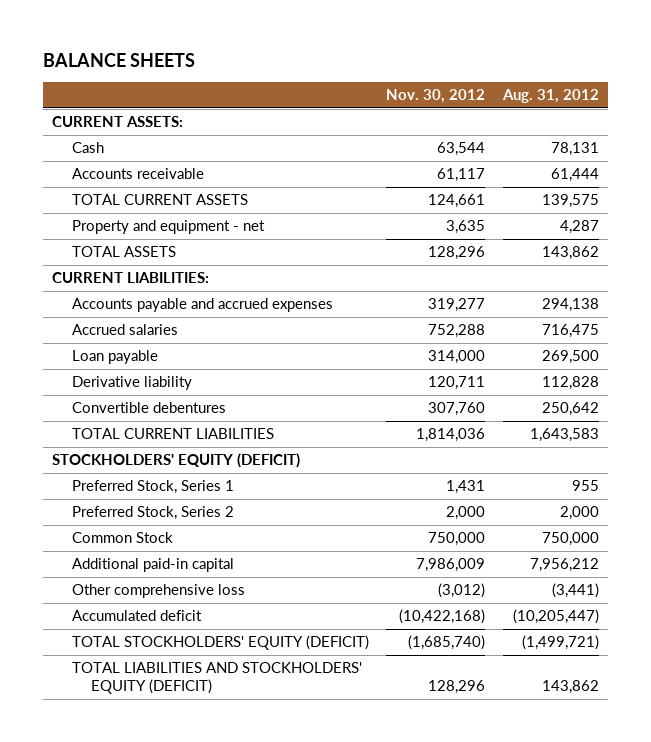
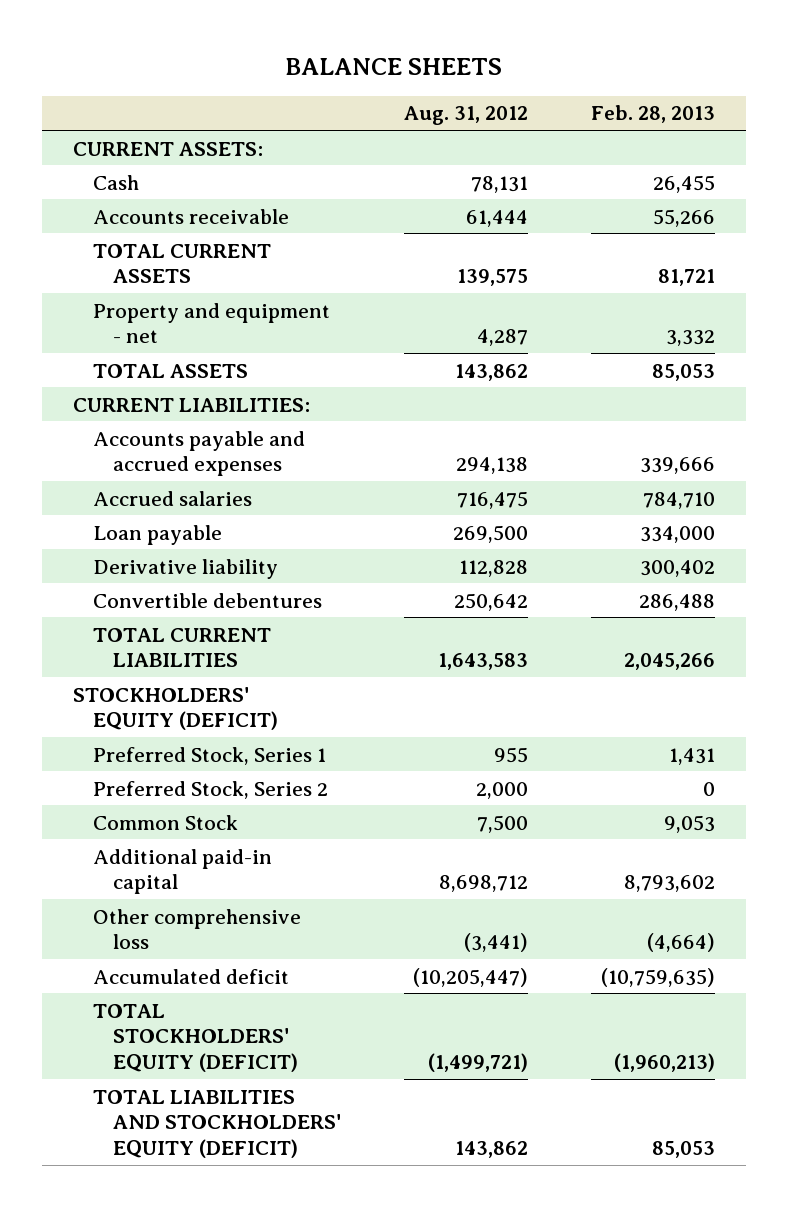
[386,89,486,104] Nov. 30, 2012 -> none
none -> [590,105,715,124] Feb. 28, 2013
[541,532,599,547] 750,000 -> [476,814,528,833] 7,500
[529,558,599,573] 7,956,212 -> [438,875,528,893] 8,698,712

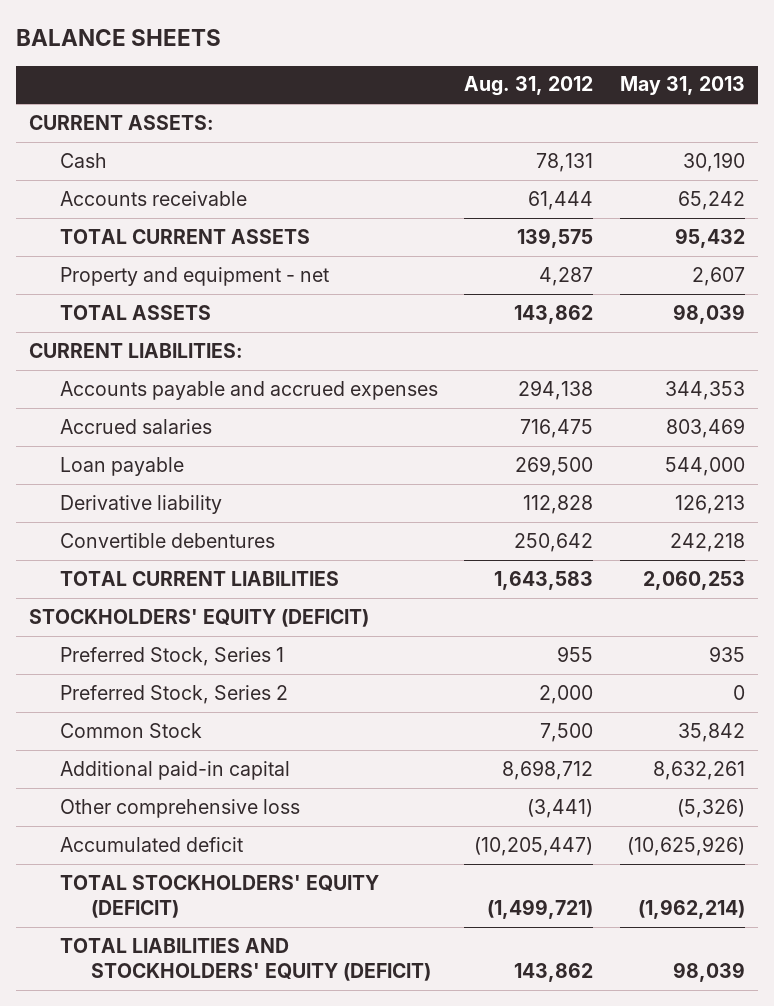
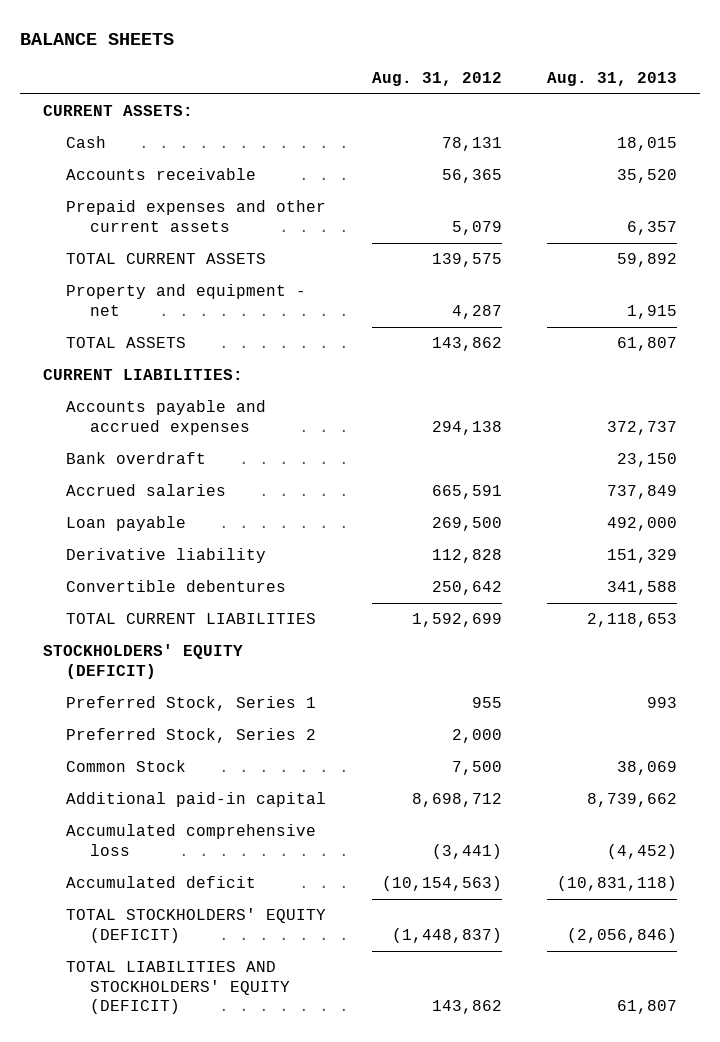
[619,76,745,96] May 31, 2013 -> none
none -> [547,71,678,86] Aug. 31, 2013
[528,190,594,210] 61,444 -> [441,169,502,184] 56,365
none -> [66,200,327,232] Prepaid expenses and other current assets
none -> [66,452,207,465] Bank overdraft
[520,418,594,438] 716,475 -> [431,485,502,500] 665,591
[494,570,594,590] 1,643,583 -> [411,613,502,628] 1,592,699
[60,798,301,818] Other comprehensive loss -> [66,824,317,856] Accumulated comprehensive loss
[474,836,594,856] (10,205,447) -> [381,876,502,892] (10,154,563)
[487,898,594,919] (1,499,721) -> [391,927,502,943] (1,448,837)

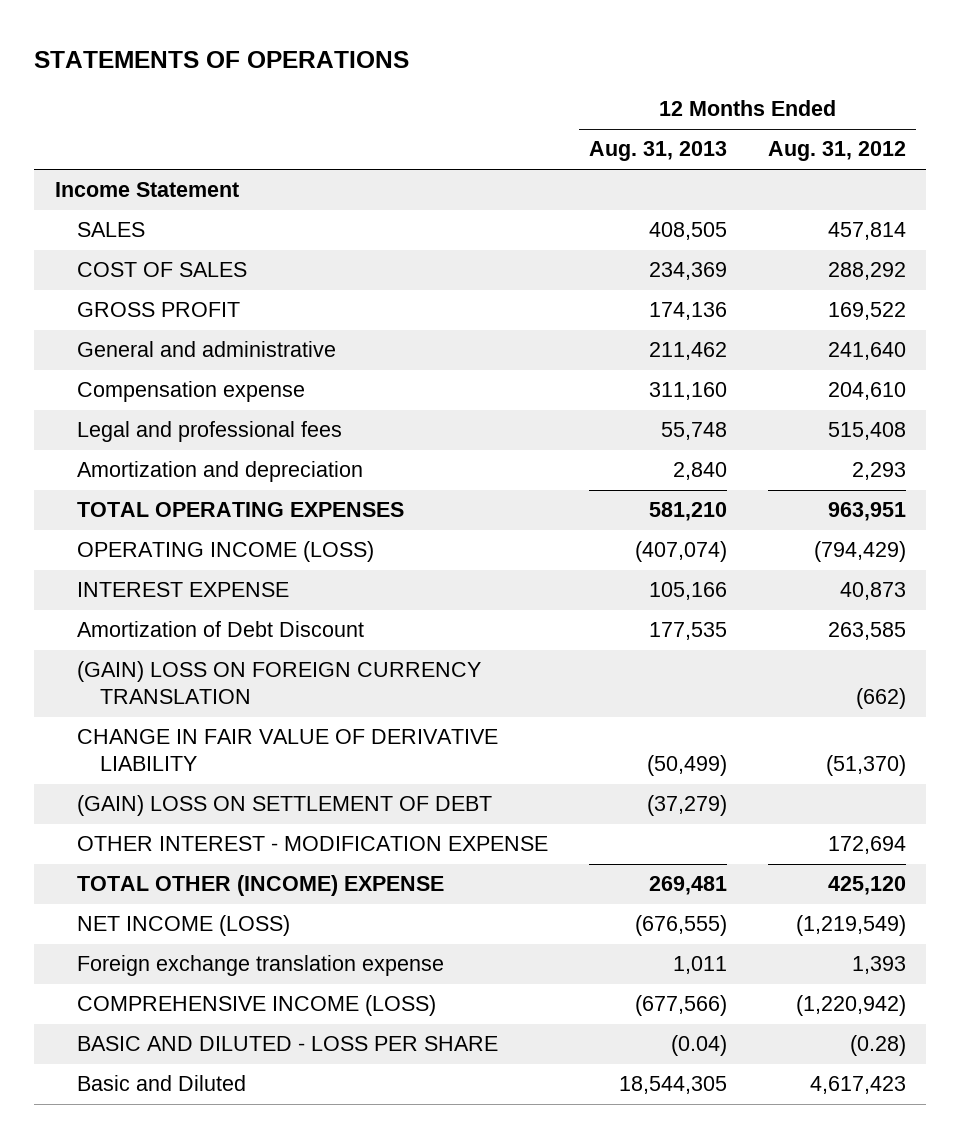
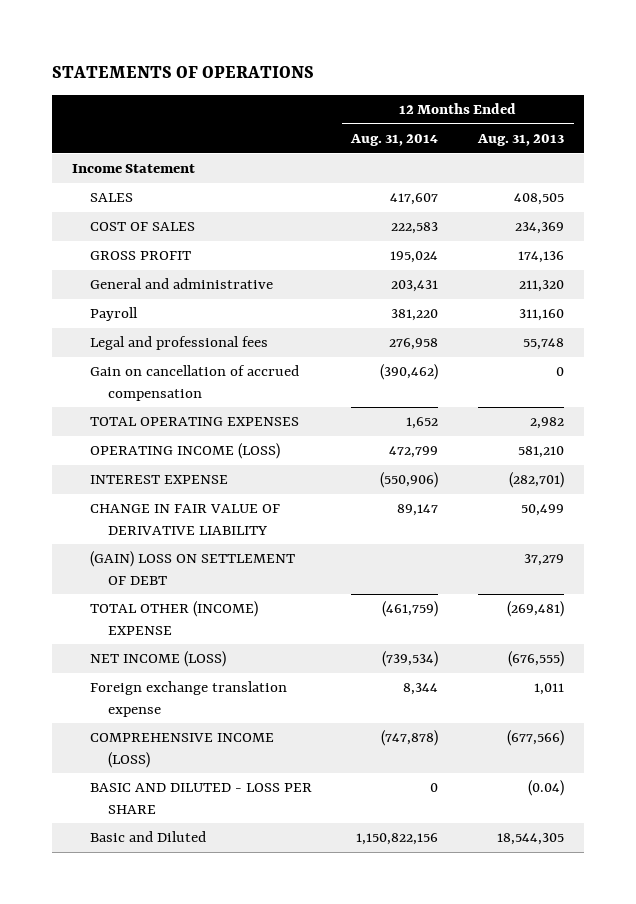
[767,141,906,162] Aug. 31, 2012 -> none
none -> [350,133,439,146] Aug. 31, 2014
[649,342,728,361] 211,462 -> [519,280,565,293] 211,320
[77,381,306,403] Compensation expense -> [89,307,138,322] Payroll
[77,461,364,483] Amortization and depreciation -> none
[77,621,365,638] Amortization of Debt Discount -> none
[77,661,482,705] (GAIN) LOSS ON FOREIGN CURRENCY TRANSLATION -> none
[77,836,549,852] OTHER INTEREST - MODIFICATION EXPENSE -> none
none -> [89,365,299,401] Gain on cancellation of accrued compensation
[649,502,728,522] 581,210 -> [530,417,565,430] 2,982
[635,541,728,563] (407,074) -> [518,446,565,459] 581,210
[649,582,728,601] 105,166 -> [509,472,565,489] (282,701)
[647,755,728,777] (50,499) -> [521,504,565,517] 50,499
[647,795,728,817] (37,279) -> [524,554,565,567] 37,279
[649,876,728,896] 269,481 -> [507,601,565,618] (269,481)

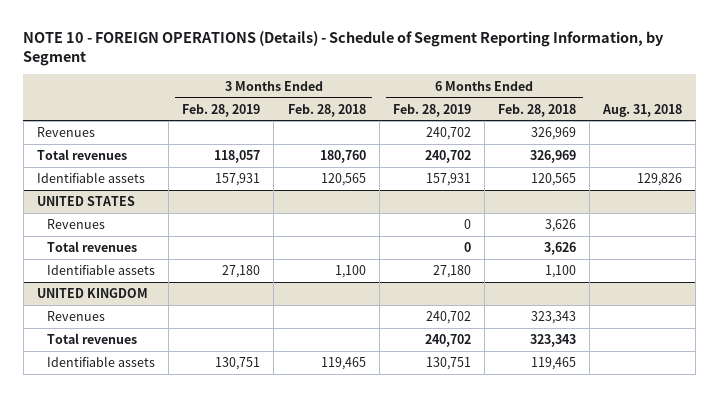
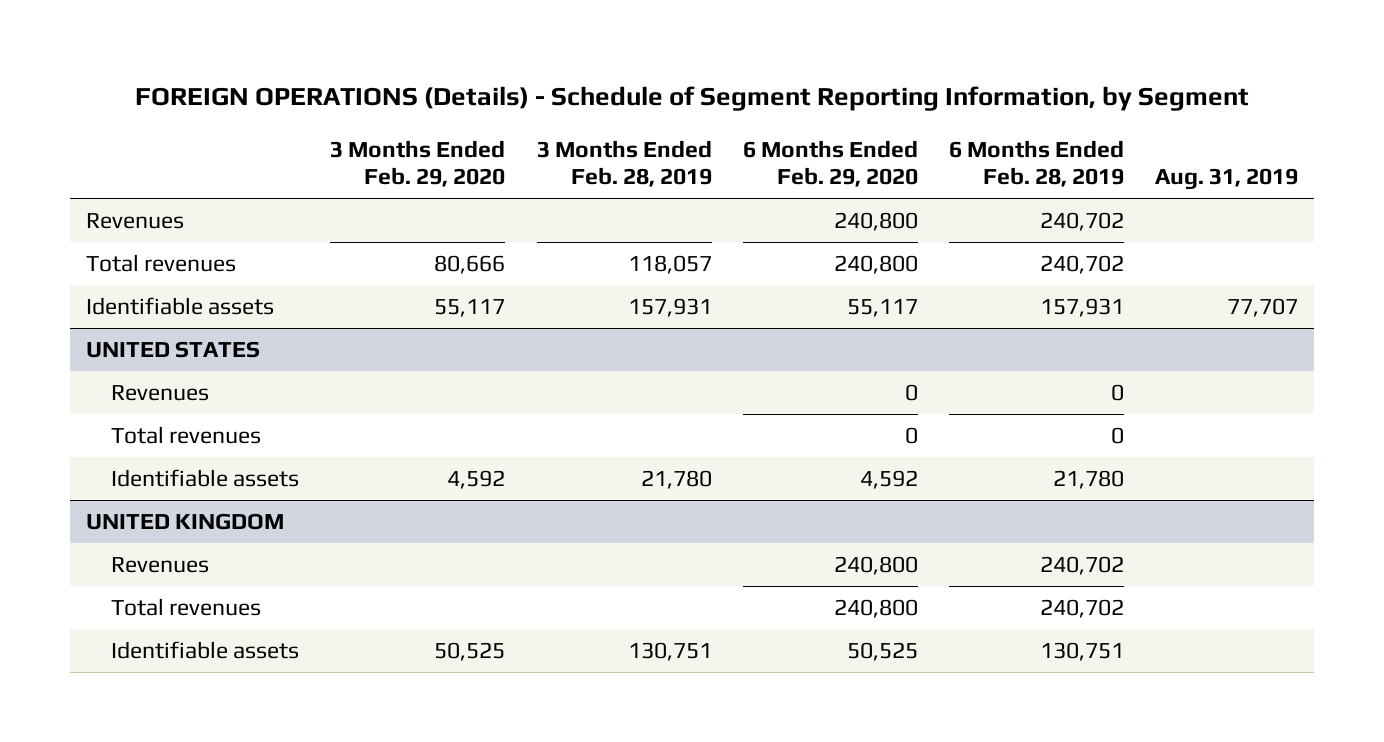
[23,30,665,67] NOTE 10 - FOREIGN OPERATIONS (Details) - Schedule of Segment Reporting Information, by Segment -> [135,86,1250,112] FOREIGN OPERATIONS (Details) - Schedule of Segment Reporting Information, by Segment
[287,103,366,117] Feb. 28, 2018 -> none
[497,103,576,117] Feb. 28, 2018 -> none
[602,103,683,117] Aug. 31, 2018 -> none
none -> [330,140,506,188] 3 Months Ended Feb. 29, 2020
none -> [742,140,918,188] 6 Months Ended Feb. 29, 2020
none -> [1155,168,1299,191] Aug. 31, 2019
[222,265,261,279] 27,180 -> [640,469,712,489] 21,780
[432,265,471,279] 27,180 -> [1053,469,1125,489] 21,780

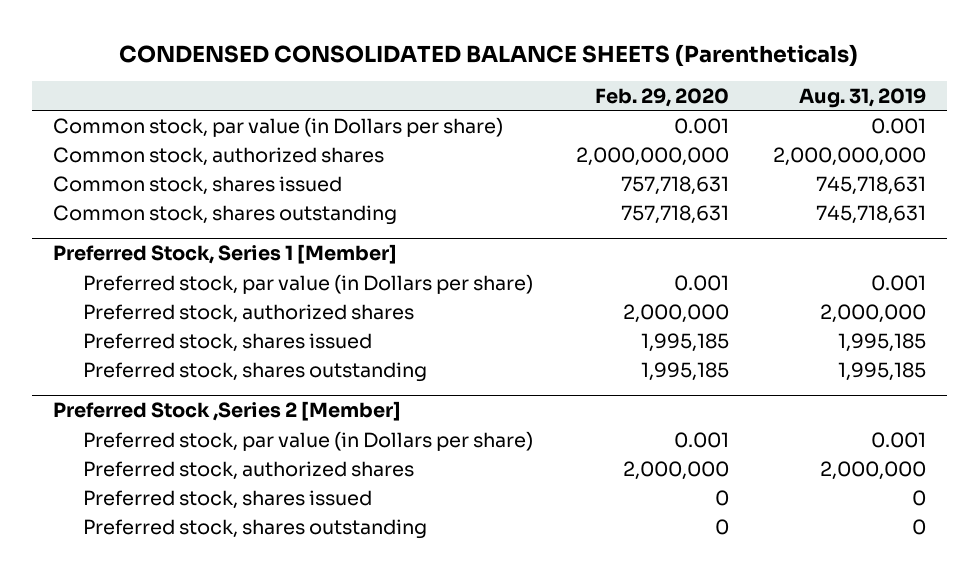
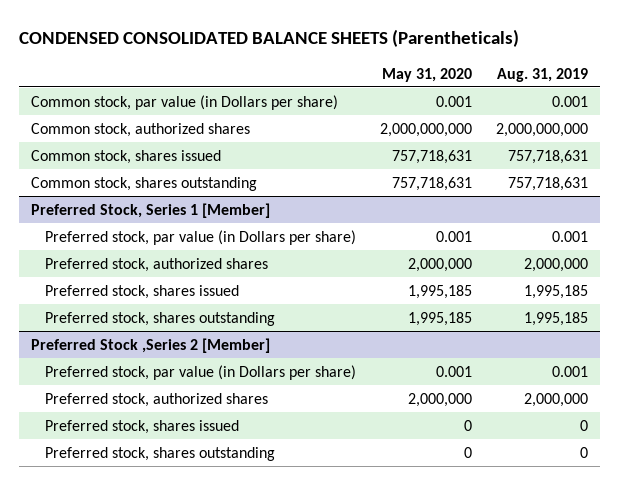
[595,87,730,107] Feb. 29, 2020 -> none
none -> [382,67,473,82] May 31, 2020
[815,175,926,195] 745,718,631 -> [507,149,588,164] 757,718,631
[815,204,926,224] 745,718,631 -> [507,176,588,191] 757,718,631

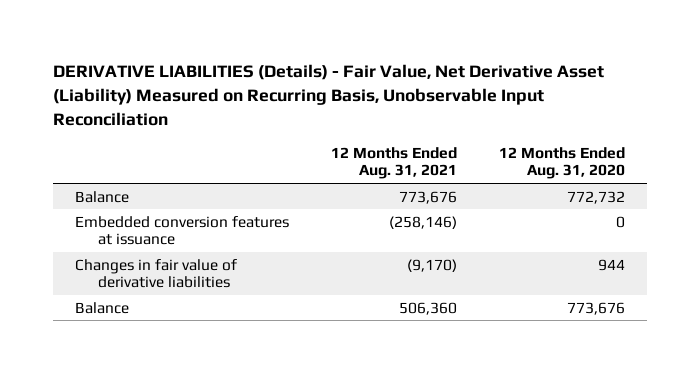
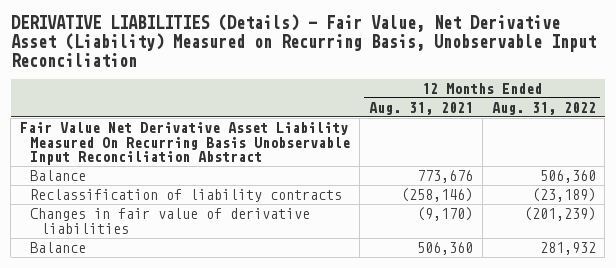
[499,146,626,180] 12 Months Ended Aug. 31, 2020 -> none
none -> [491,101,596,115] Aug. 31, 2022
none -> [19,122,351,165] Fair Value Net Derivative Asset Liability Measured On Recurring Basis Unobservable Input Reconciliation Abstract
[74,215,289,246] Embedded conversion features at issuance -> [30,189,343,203] Reclassification of liability contracts

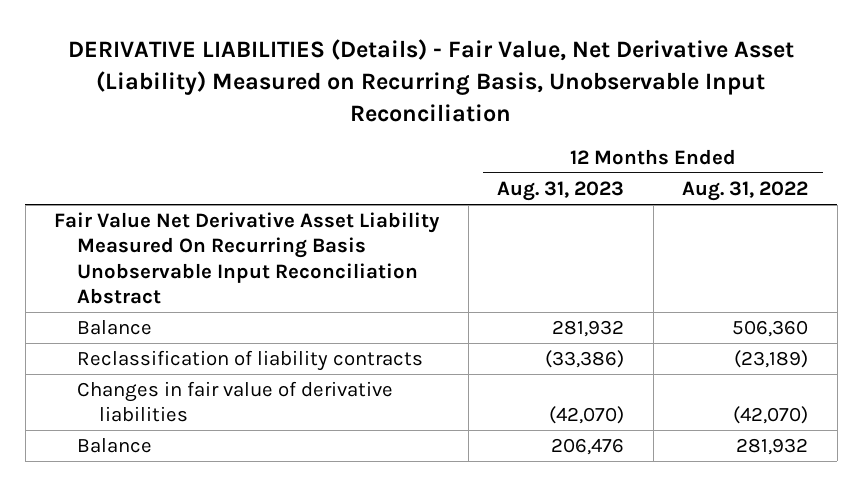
[369,101,474,115] Aug. 31, 2021 -> none
none -> [497,180,625,201] Aug. 31, 2023
[523,207,596,222] (201,239) -> [733,406,809,425] (42,070)

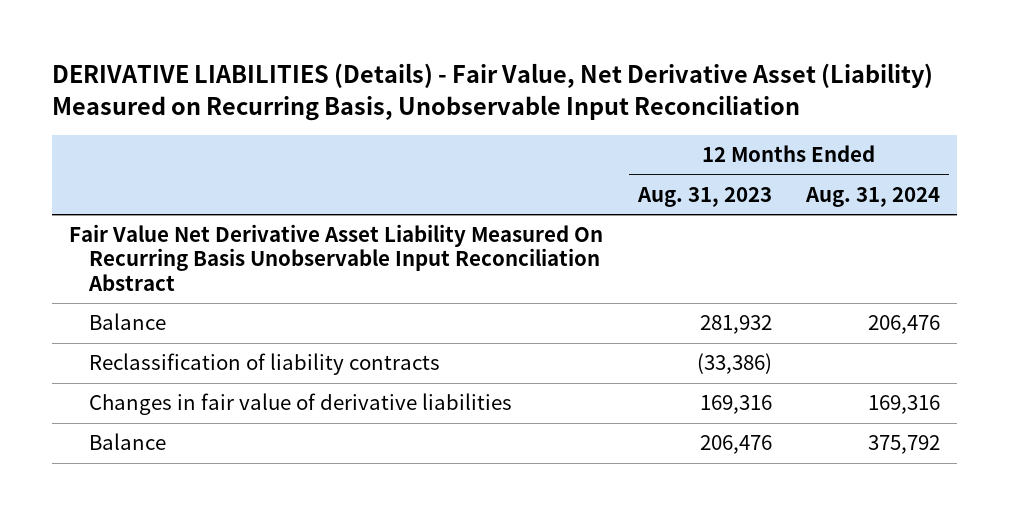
[682,180,809,201] Aug. 31, 2022 -> none
none -> [805,186,941,207] Aug. 31, 2024
[549,406,625,425] (42,070) -> [699,395,772,415] 169,316

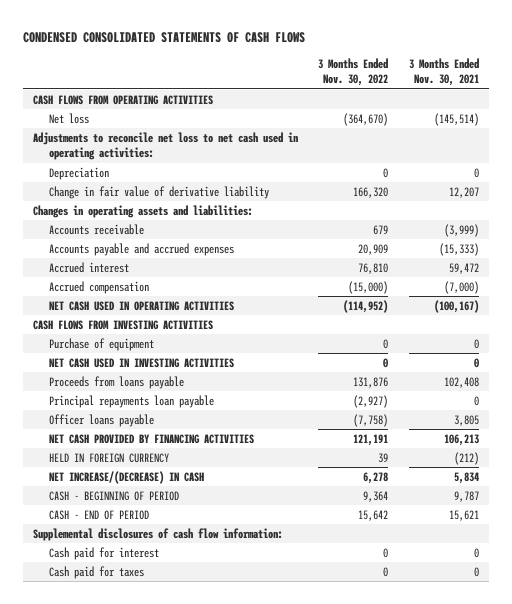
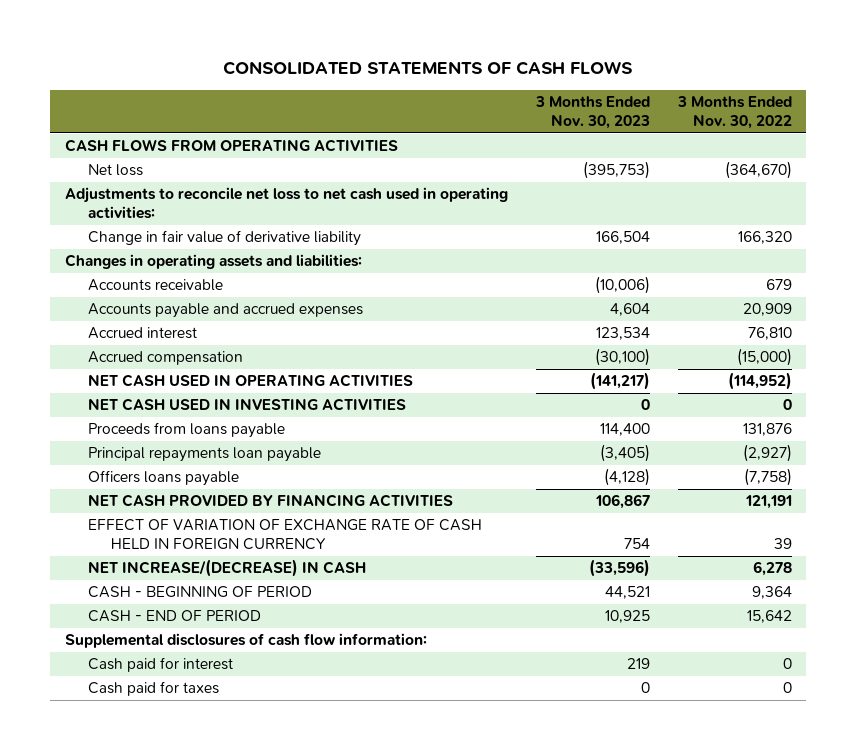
[22,31,305,43] CONDENSED CONSOLIDATED STATEMENTS OF CASH FLOWS -> [223,61,634,76] CONSOLIDATED STATEMENTS OF CASH FLOWS
[408,57,479,87] 3 Months Ended Nov. 30, 2021 -> none
none -> [534,96,650,129] 3 Months Ended Nov. 30, 2023
[48,167,109,181] Depreciation -> none
[32,320,213,331] CASH FLOWS FROM INVESTING ACTIVITIES -> none
[48,338,154,352] Purchase of equipment -> none
[48,414,154,428] Officer loans payable -> [87,470,239,487] Officers loans payable
[48,453,169,464] HELD IN FOREIGN CURRENCY -> [87,519,482,550] EFFECT OF VARIATION OF EXCHANGE RATE OF CASH HELD IN FOREIGN CURRENCY

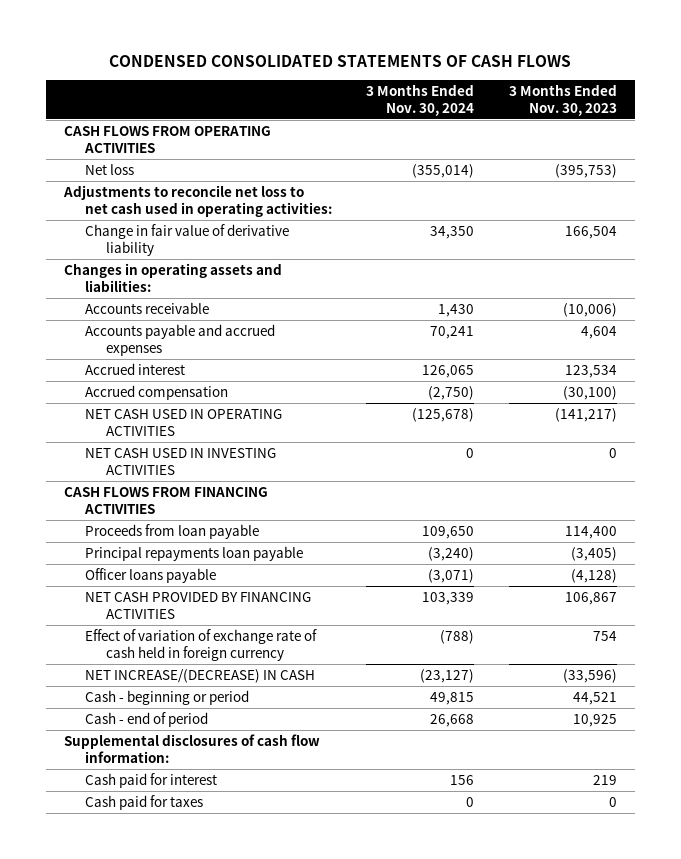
[223,61,634,76] CONSOLIDATED STATEMENTS OF CASH FLOWS -> [109,54,572,67] CONDENSED CONSOLIDATED STATEMENTS OF CASH FLOWS
[677,96,793,129] 3 Months Ended Nov. 30, 2022 -> none
none -> [366,83,475,117] 3 Months Ended Nov. 30, 2024
none -> [63,486,268,514] CASH FLOWS FROM FINANCING ACTIVITIES
[87,422,285,439] Proceeds from loans payable -> [84,523,259,539] Proceeds from loan payable
[87,470,239,487] Officers loans payable -> [84,567,216,583] Officer loans payable
[87,519,482,550] EFFECT OF VARIATION OF EXCHANGE RATE OF CASH HELD IN FOREIGN CURRENCY -> [84,628,317,661] Effect of variation of exchange rate of cash held in foreign currency
[87,586,312,599] CASH - BEGINNING OF PERIOD -> [84,689,249,705] Cash - beginning or period
[87,610,261,623] CASH - END OF PERIOD -> [84,711,208,727] Cash - end of period

